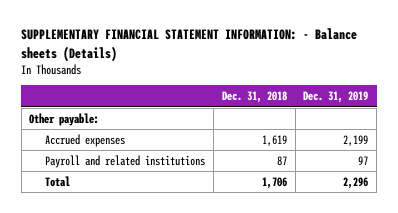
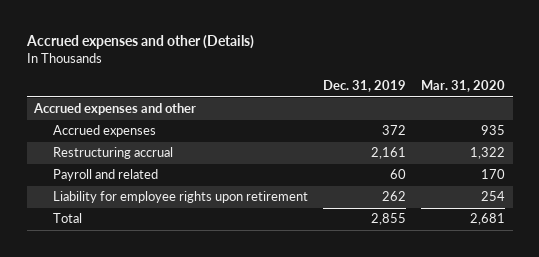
[21,28,358,62] SUPPLEMENTARY FINANCIAL STATEMENT INFORMATION: - Balance sheets (Details) -> [25,34,254,49] Accrued expenses and other (Details)
[221,91,287,104] Dec. 31, 2018 -> none
none -> [421,80,506,93] Mar. 31, 2020
[29,112,100,126] Other payable: -> none
none -> [33,103,197,116] Accrued expenses and other
[343,134,369,146] 2,199 -> [381,125,406,136] 372
none -> [52,147,173,160] Restructuring accrual
[45,154,206,168] Payroll and related institutions -> [52,169,158,182] Payroll and related
[358,155,369,165] 97 -> [389,169,406,180] 60
none -> [52,191,308,204] Liability for employee rights upon retirement
[343,176,369,189] 2,296 -> [370,213,406,226] 2,855

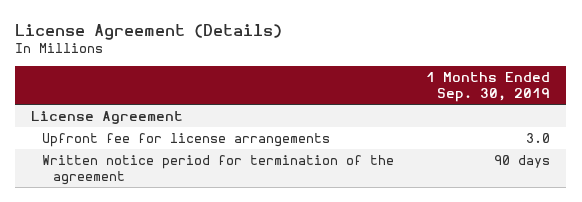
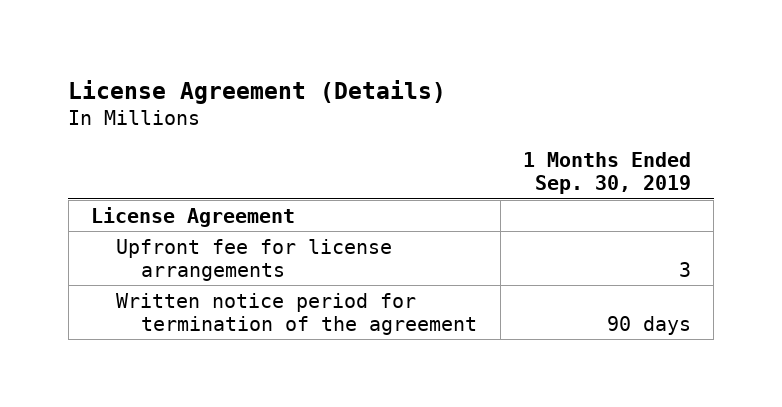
[526,132,551,143] 3.0 -> [678,261,691,277] 3

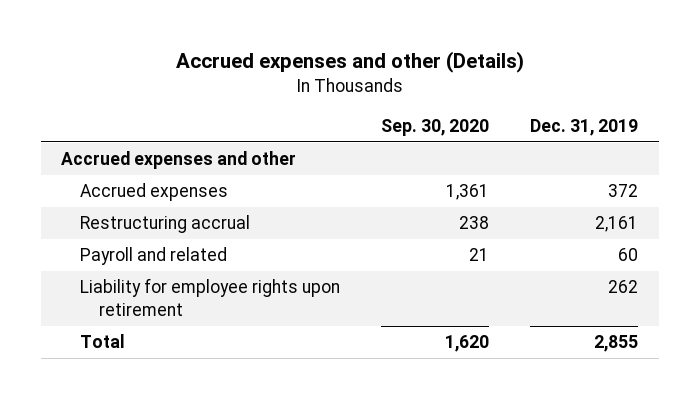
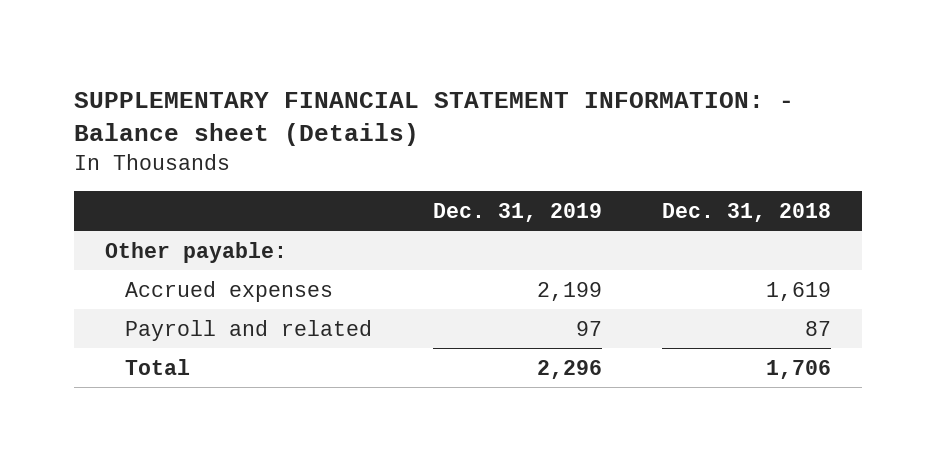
[175,51,524,74] Accrued expenses and other (Details) -> [74,91,795,146] SUPPLEMENTARY FINANCIAL STATEMENT INFORMATION: - Balance sheet (Details)
[381,119,490,137] Sep. 30, 2020 -> none
none -> [662,202,832,222] Dec. 31, 2018
[61,151,297,170] Accrued expenses and other -> none
[79,215,250,234] Restructuring accrual -> none
[79,278,340,317] Liability for employee rights upon retirement -> none
none -> [104,241,287,263] Other payable:
[608,184,639,198] 372 -> [536,281,602,301] 2,199
[618,248,639,262] 60 -> [575,320,602,336] 97
[594,335,639,353] 2,855 -> [536,359,602,379] 2,296

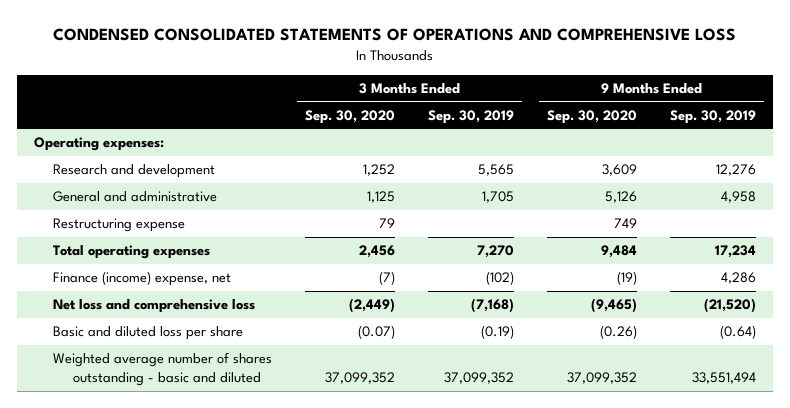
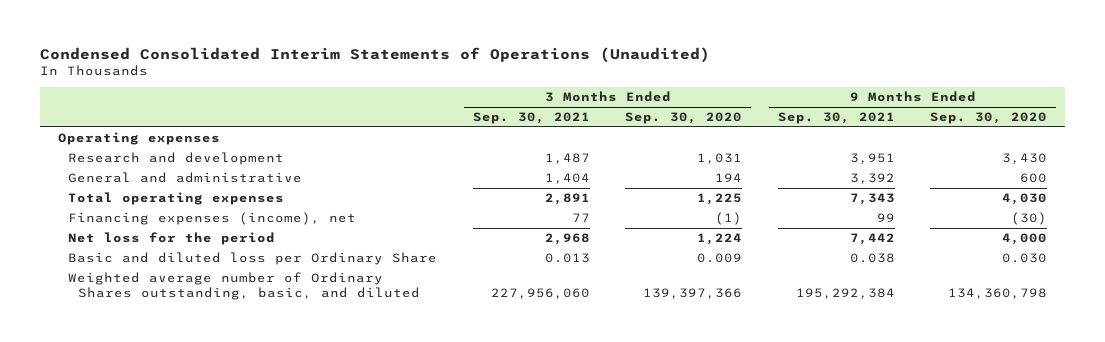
[52,28,736,42] CONDENSED CONSOLIDATED STATEMENTS OF OPERATIONS AND COMPREHENSIVE LOSS -> [40,47,711,64] Condensed Consolidated Interim Statements of Operations (Unaudited)
[428,109,515,124] Sep. 30, 2019 -> none
[670,109,757,124] Sep. 30, 2019 -> none
none -> [472,112,590,125] Sep. 30, 2021
none -> [777,112,895,125] Sep. 30, 2021
[53,218,186,233] Restructuring expense -> none
[53,271,232,287] Finance (income) expense, net -> none
[33,137,164,152] Operating expenses: -> [57,132,220,146] Operating expenses
[363,164,396,177] 1,252 -> [697,153,743,165] 1,031
[602,164,638,177] 3,609 -> [1002,153,1048,165] 3,430
[367,191,396,204] 1,125 -> [715,173,743,183] 194
[605,191,638,204] 5,126 -> [1020,173,1048,184] 600
[359,245,396,259] 2,456 -> [697,193,743,206] 1,225
[601,245,638,259] 9,484 -> [1002,193,1048,206] 4,030
none -> [68,212,357,226] Financing expenses (income), net
[53,299,256,314] Net loss and comprehensive loss -> [68,232,276,246] Net loss for the period
[349,298,396,314] (2,449) -> [697,233,743,246] 1,224
[591,298,638,314] (9,465) -> [1002,233,1048,246] 4,000
[53,326,244,341] Basic and diluted loss per share -> [68,252,438,266] Basic and diluted loss per Ordinary Share
[358,325,396,340] (0.07) -> [697,253,743,264] 0.009
[600,325,638,340] (0.26) -> [1002,253,1048,264] 0.030
[53,352,273,387] Weighted average number of shares outstanding - basic and diluted -> [68,272,421,300] Weighted average number of Ordinary Shares outstanding, basic, and diluted
[325,372,396,385] 37,099,352 -> [643,287,743,299] 139,397,366
[567,372,638,385] 37,099,352 -> [948,287,1048,299] 134,360,798

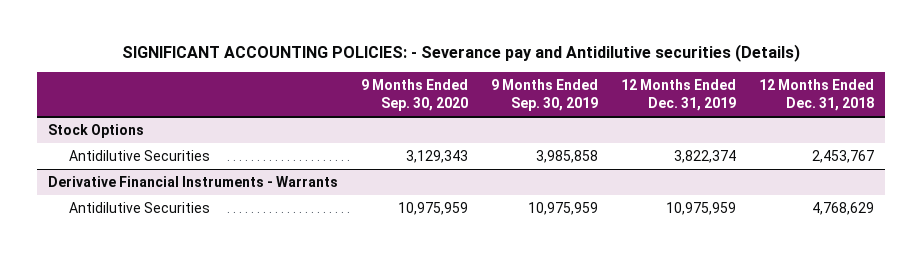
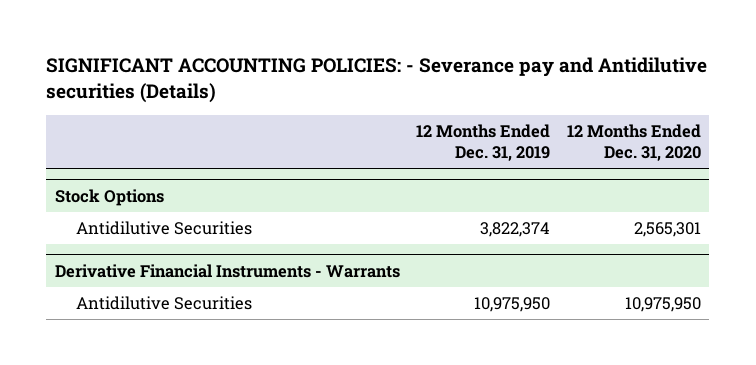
[361,79,469,112] 9 Months Ended Sep. 30, 2020 -> none
[491,79,599,112] 9 Months Ended Sep. 30, 2019 -> none
[758,79,874,112] 12 Months Ended Dec. 31, 2018 -> none
none -> [567,123,702,161] 12 Months Ended Dec. 31, 2020
[665,201,736,215] 10,975,959 -> [474,297,551,313] 10,975,950

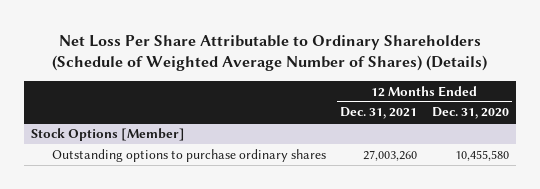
[46,57,708,104] SIGNIFICANT ACCOUNTING POLICIES: - Severance pay and Antidilutive securities (Details) -> [52,34,488,71] Net Loss Per Share Attributable to Ordinary Shareholders (Schedule of Weighted Average Number of Shares) (Details)
[416,123,551,161] 12 Months Ended Dec. 31, 2019 -> none
none -> [340,107,418,120] Dec. 31, 2021
[75,221,252,236] Antidilutive Securities -> none
[54,263,400,278] Derivative Financial Instruments - Warrants -> none
[75,296,252,311] Antidilutive Securities -> none
[54,188,164,206] Stock Options -> [31,127,186,141] Stock Options [Member]
none -> [51,148,326,162] Outstanding options to purchase ordinary shares

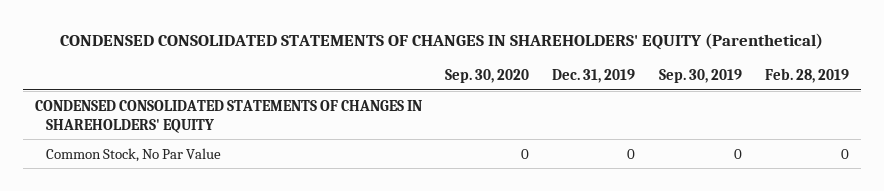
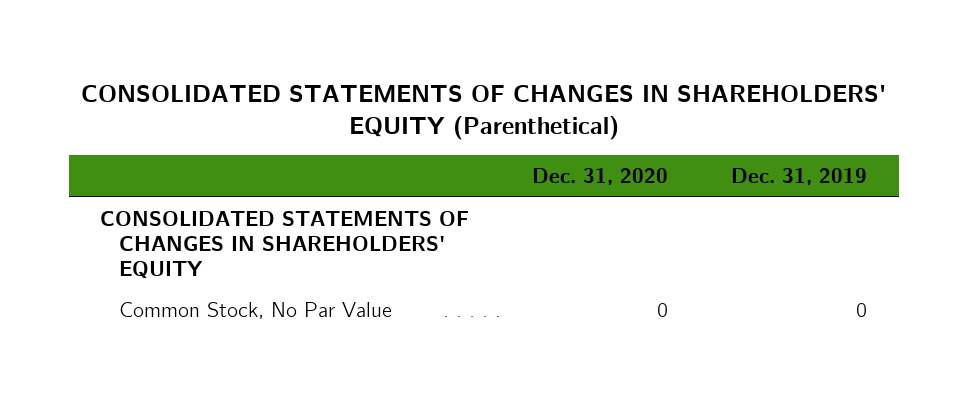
[59,32,823,50] CONDENSED CONSOLIDATED STATEMENTS OF CHANGES IN SHAREHOLDERS' EQUITY (Parenthetical) -> [80,84,886,141] CONSOLIDATED STATEMENTS OF CHANGES IN SHAREHOLDERS' EQUITY (Parenthetical)
[444,69,529,84] Sep. 30, 2020 -> none
[658,69,742,84] Sep. 30, 2019 -> none
[765,68,850,84] Feb. 28, 2019 -> none
none -> [532,168,669,186] Dec. 31, 2020
[34,99,422,133] CONDENSED CONSOLIDATED STATEMENTS OF CHANGES IN SHAREHOLDERS' EQUITY -> [100,210,470,278] CONSOLIDATED STATEMENTS OF CHANGES IN SHAREHOLDERS' EQUITY

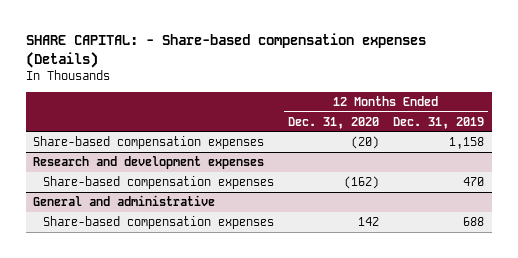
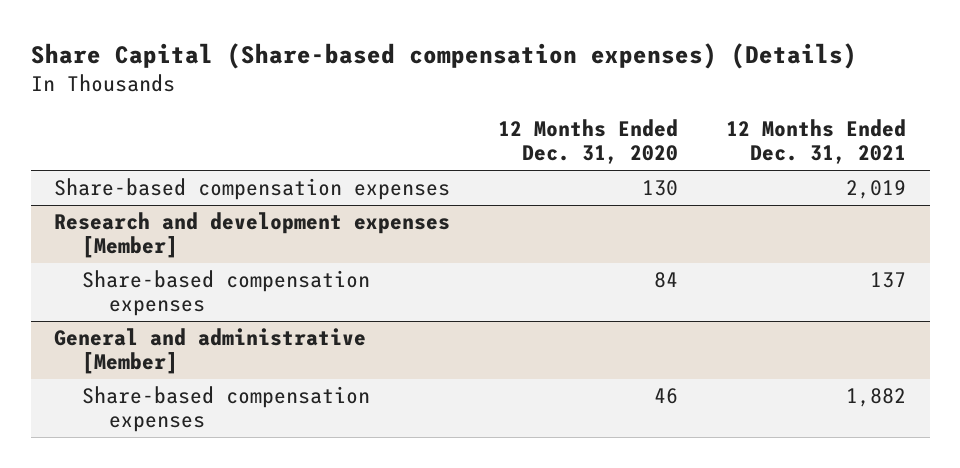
[26,32,427,68] SHARE CAPITAL: - Share-based compensation expenses (Details) -> [30,42,857,69] Share Capital (Share-based compensation expenses) (Details)
[393,116,485,129] Dec. 31, 2019 -> none
none -> [725,119,906,165] 12 Months Ended Dec. 31, 2021
[350,136,379,150] (20) -> [642,180,679,197] 130
[33,156,265,170] Research and development expenses -> [54,212,451,259] Research and development expenses [Member]
[343,176,379,190] (162) -> [654,272,679,289] 84
[33,195,216,207] General and administrative -> [54,328,367,375] General and administrative [Member]
[357,217,379,227] 142 -> [654,388,679,405] 46

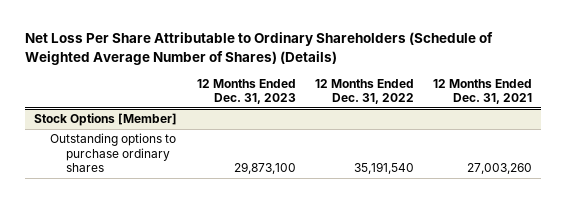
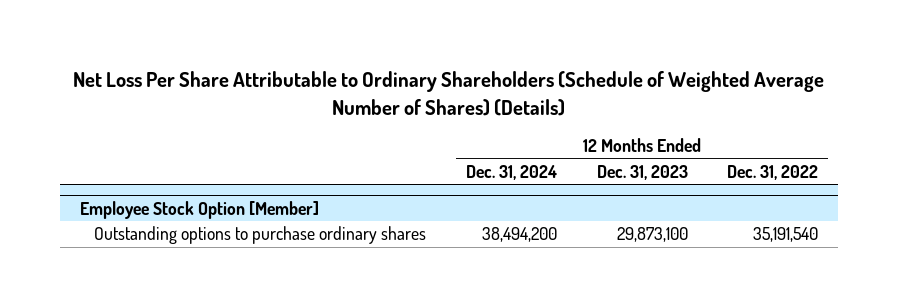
[432,78,532,105] 12 Months Ended Dec. 31, 2021 -> none
none -> [465,164,557,180] Dec. 31, 2024
[34,113,178,127] Stock Options [Member] -> [79,200,319,219] Employee Stock Option [Member]

